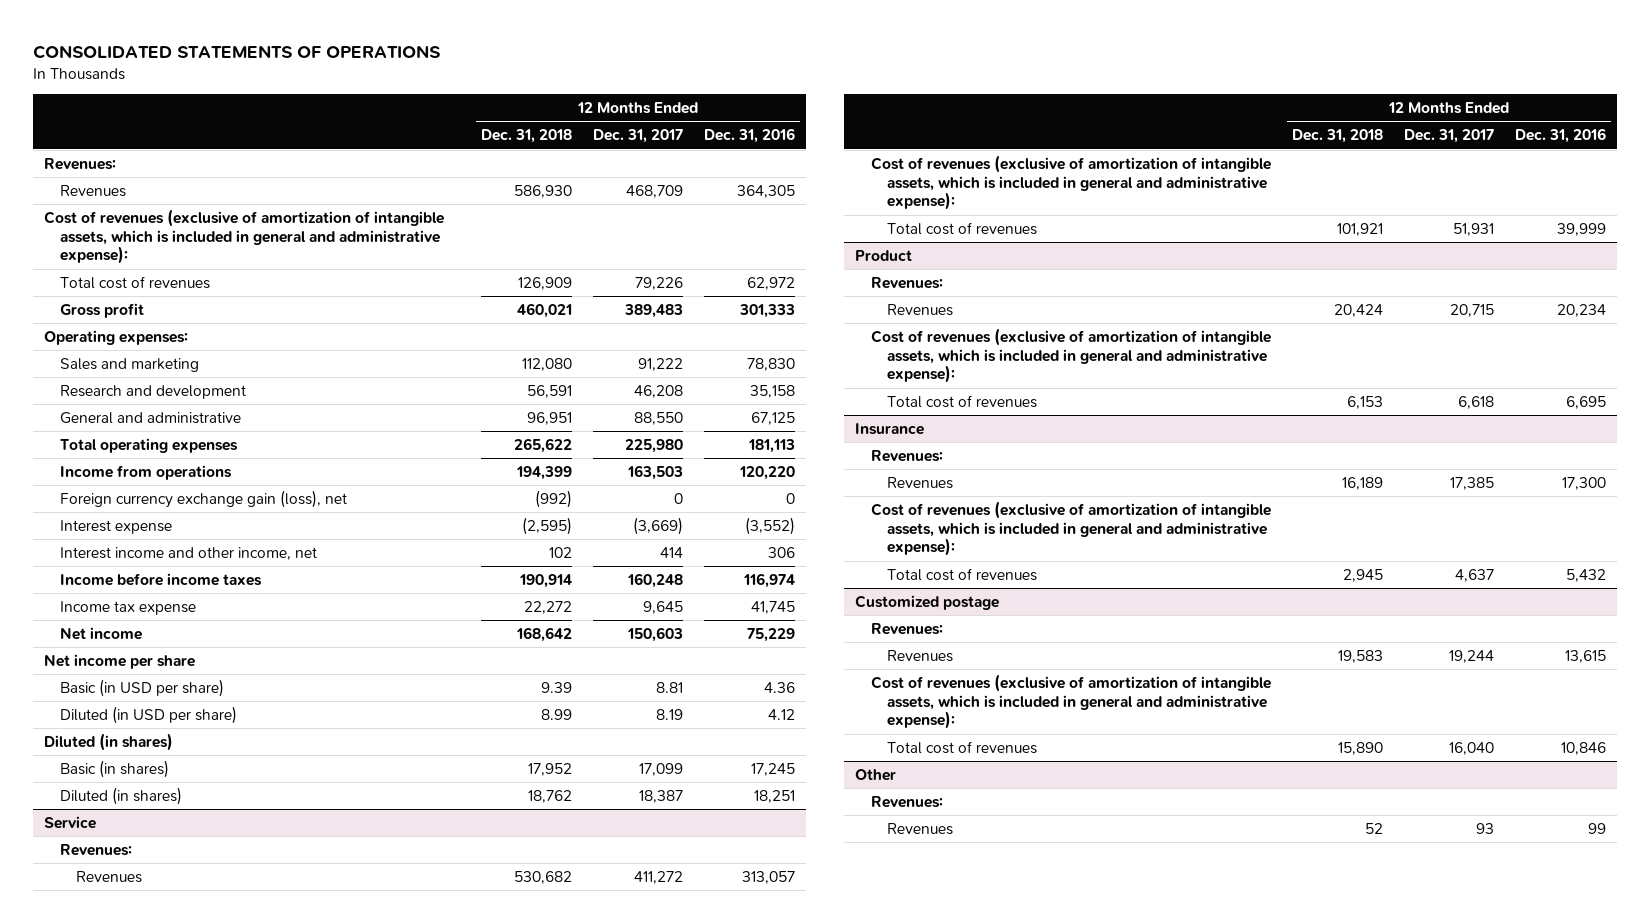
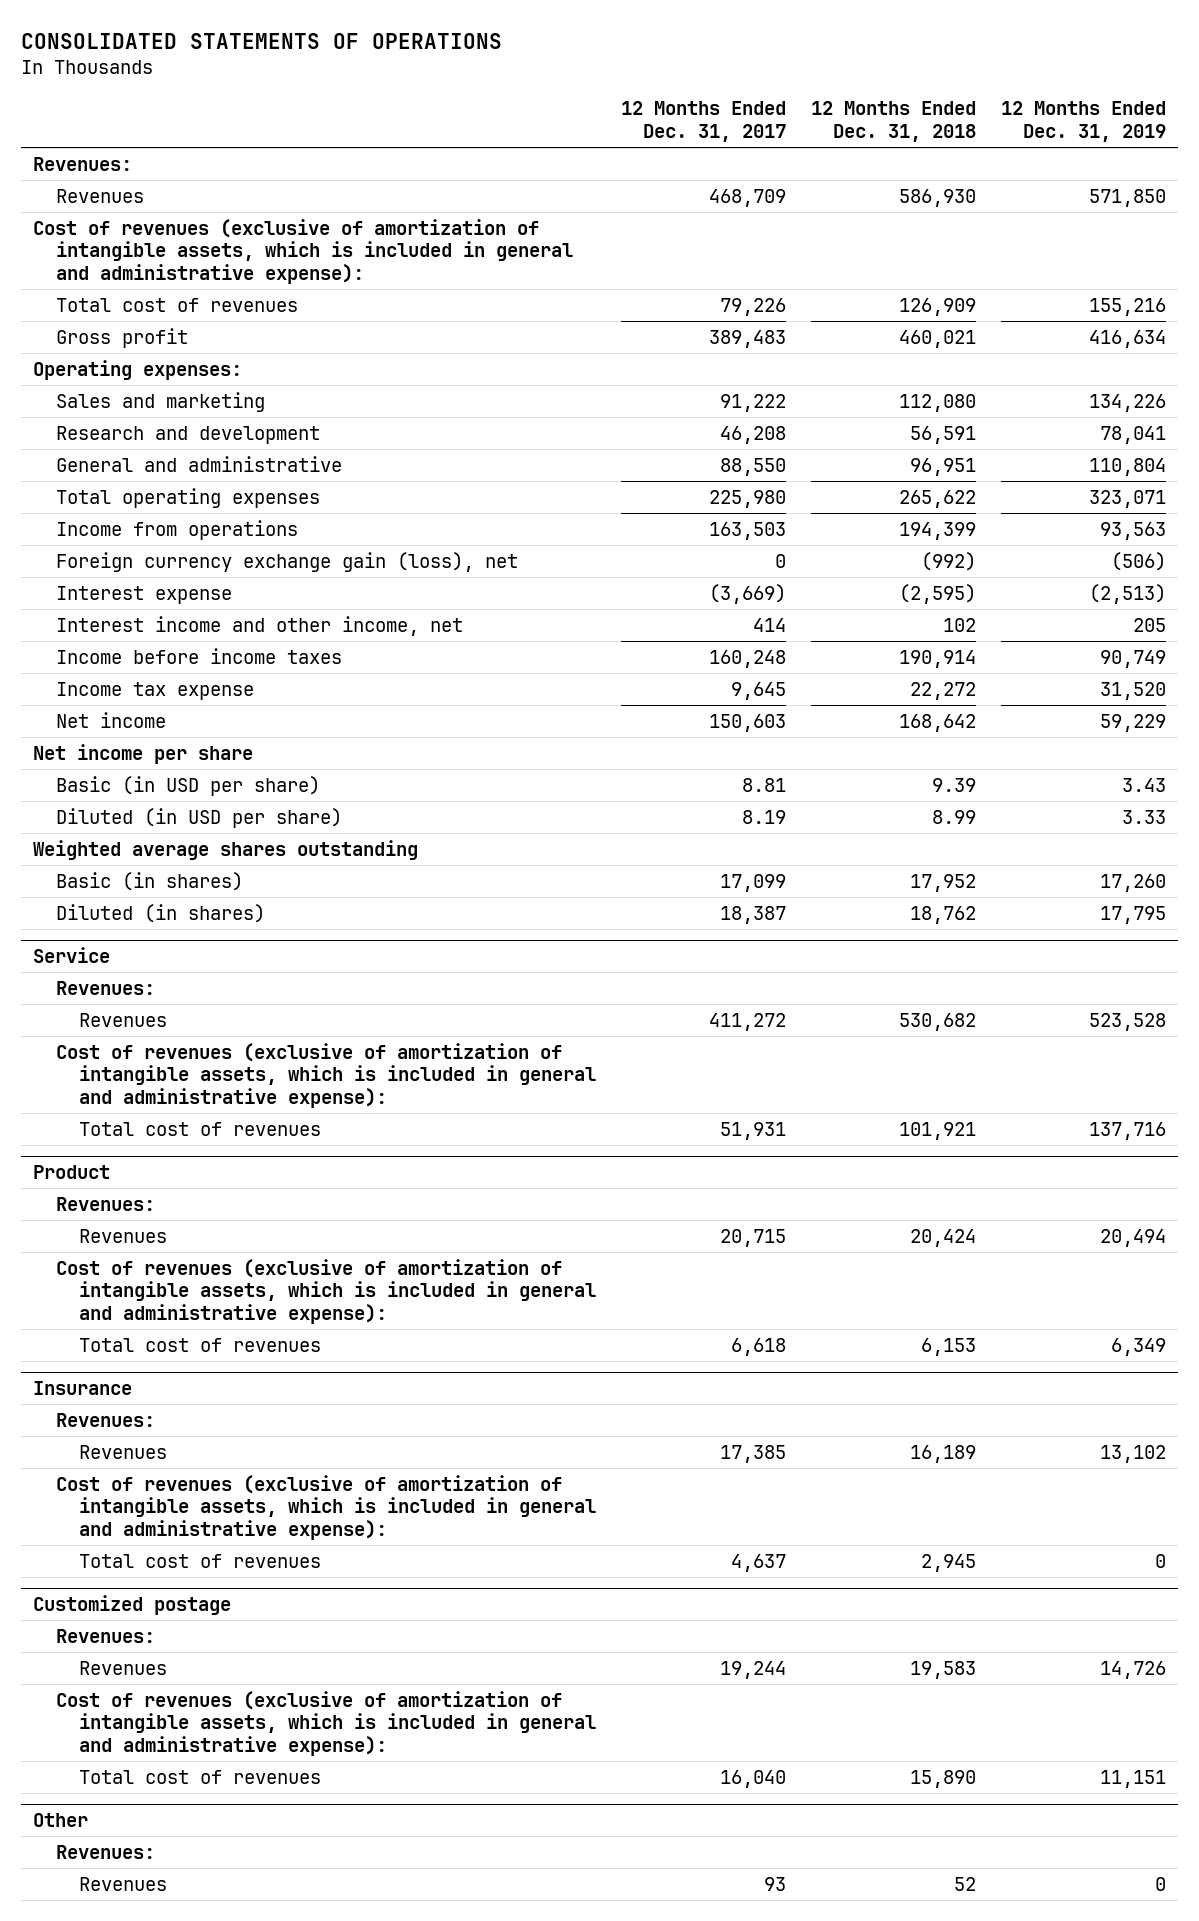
[704,128,796,144] Dec. 31, 2016 -> none
none -> [1000,101,1166,142] 12 Months Ended Dec. 31, 2019
[43,732,173,751] Diluted (in shares) -> [33,839,419,860] Weighted average shares outstanding

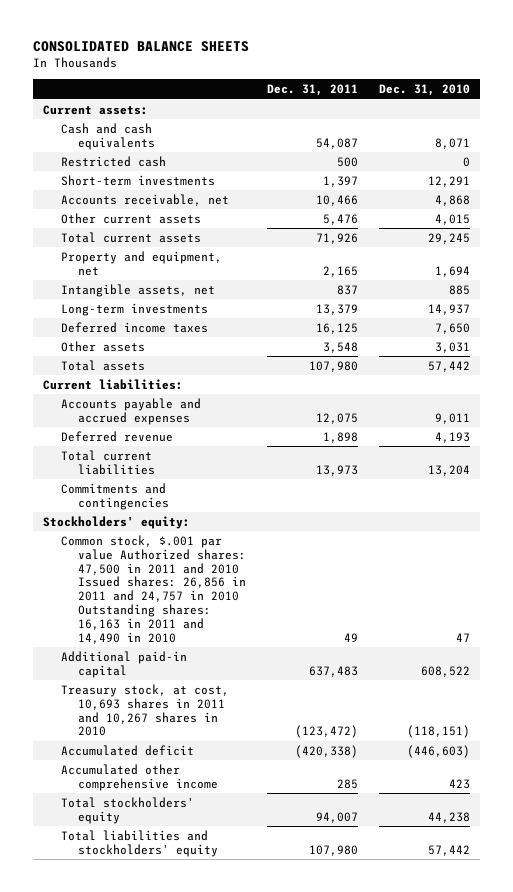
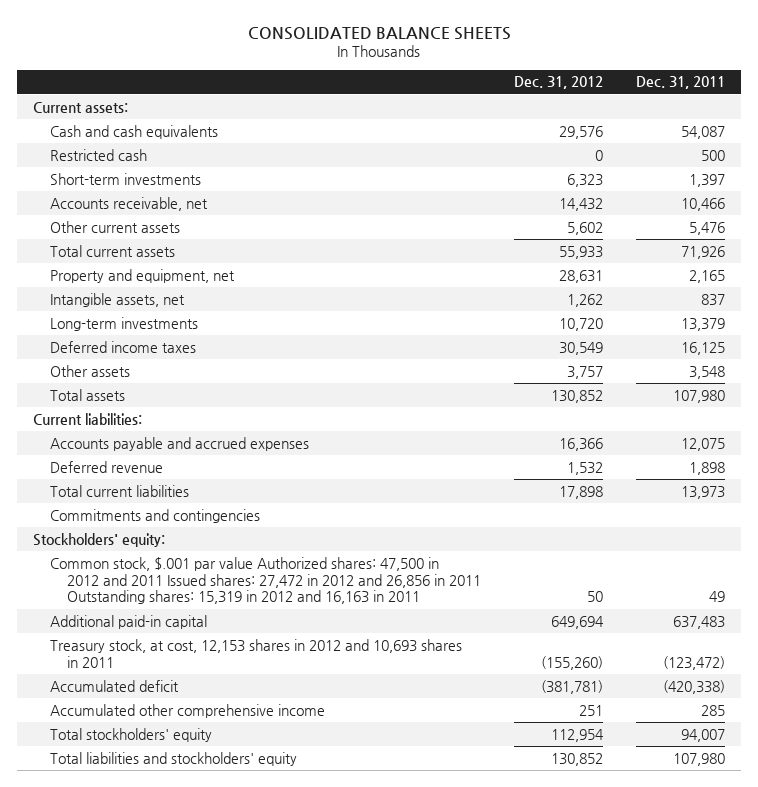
[378,84,470,97] Dec. 31, 2010 -> none
none -> [514,76,604,90] Dec. 31, 2012
[60,534,246,644] Common stock, $.001 par value Authorized shares: 47,500 in 2011 and 2010 Issued shares: 26,856 in 2011 and 24,757 in 2010 Outstanding shares: 16,163 in 2011 and 14,490 in 2010 -> [50,556,482,605] Common stock, $.001 par value Authorized shares: 47,500 in 2012 and 2011 Issued shares: 27,472 in 2012 and 26,856 in 2011 Outstanding shares: 15,319 in 2012 and 16,163 in 2011
[60,683,229,737] Treasury stock, at cost, 10,693 shares in 2011 and 10,267 shares in 2010 -> [50,638,463,668] Treasury stock, at cost, 12,153 shares in 2012 and 10,693 shares in 2011

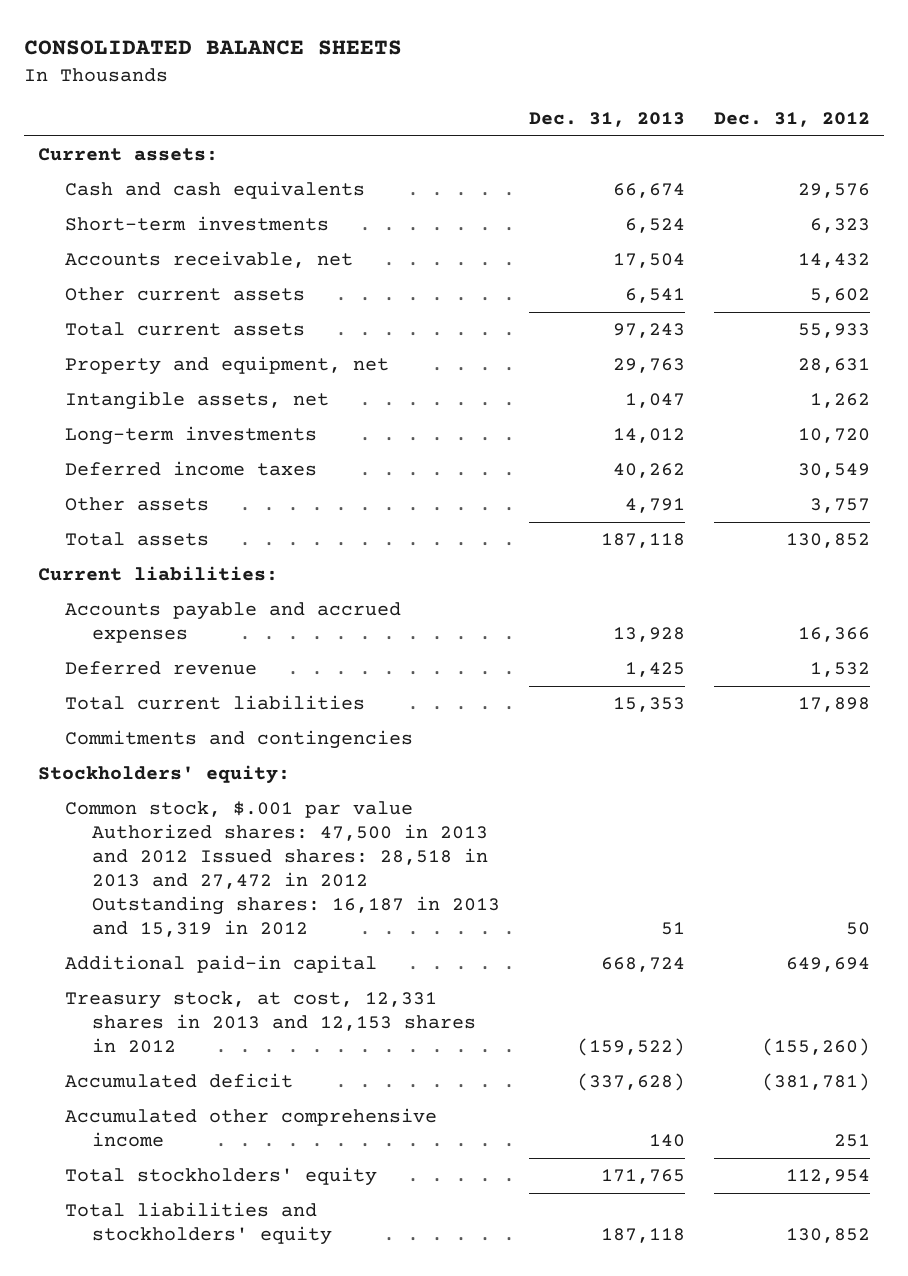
[635,76,725,90] Dec. 31, 2011 -> none
none -> [529,112,686,128] Dec. 31, 2013
[50,148,148,161] Restricted cash -> none
[50,556,482,605] Common stock, $.001 par value Authorized shares: 47,500 in 2012 and 2011 Issued shares: 27,472 in 2012 and 26,856 in 2011 Outstanding shares: 15,319 in 2012 and 16,163 in 2011 -> [65,801,501,938] Common stock, $.001 par value Authorized shares: 47,500 in 2013 and 2012 Issued shares: 28,518 in 2013 and 27,472 in 2012 Outstanding shares: 16,187 in 2013 and 15,319 in 2012
[50,638,463,668] Treasury stock, at cost, 12,153 shares in 2012 and 10,693 shares in 2011 -> [65,991,477,1054] Treasury stock, at cost, 12,331 shares in 2013 and 12,153 shares in 2012

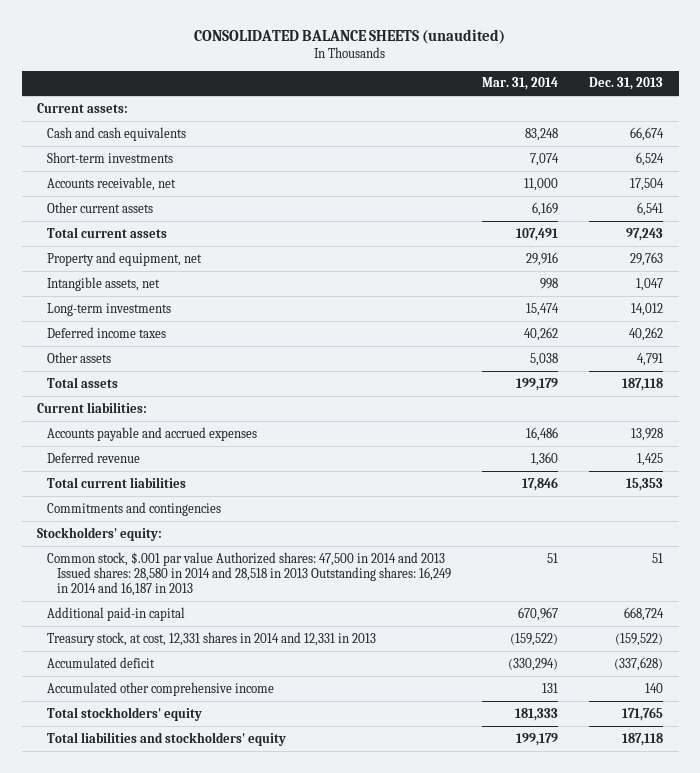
[23,40,402,56] CONSOLIDATED BALANCE SHEETS -> [194,29,506,45] CONSOLIDATED BALANCE SHEETS (unaudited)
[713,112,870,128] Dec. 31, 2012 -> none
none -> [482,77,559,91] Mar. 31, 2014
[65,801,501,938] Common stock, $.001 par value Authorized shares: 47,500 in 2013 and 2012 Issued shares: 28,518 in 2013 and 27,472 in 2012 Outstanding shares: 16,187 in 2013 and 15,319 in 2012 -> [47,551,452,596] Common stock, $.001 par value Authorized shares: 47,500 in 2014 and 2013 Issued shares: 28,580 in 2014 and 28,518 in 2013 Outstanding shares: 16,249 in 2014 and 16,187 in 2013
[65,991,477,1054] Treasury stock, at cost, 12,331 shares in 2013 and 12,153 shares in 2012 -> [47,631,377,646] Treasury stock, at cost, 12,331 shares in 2014 and 12,331 in 2013

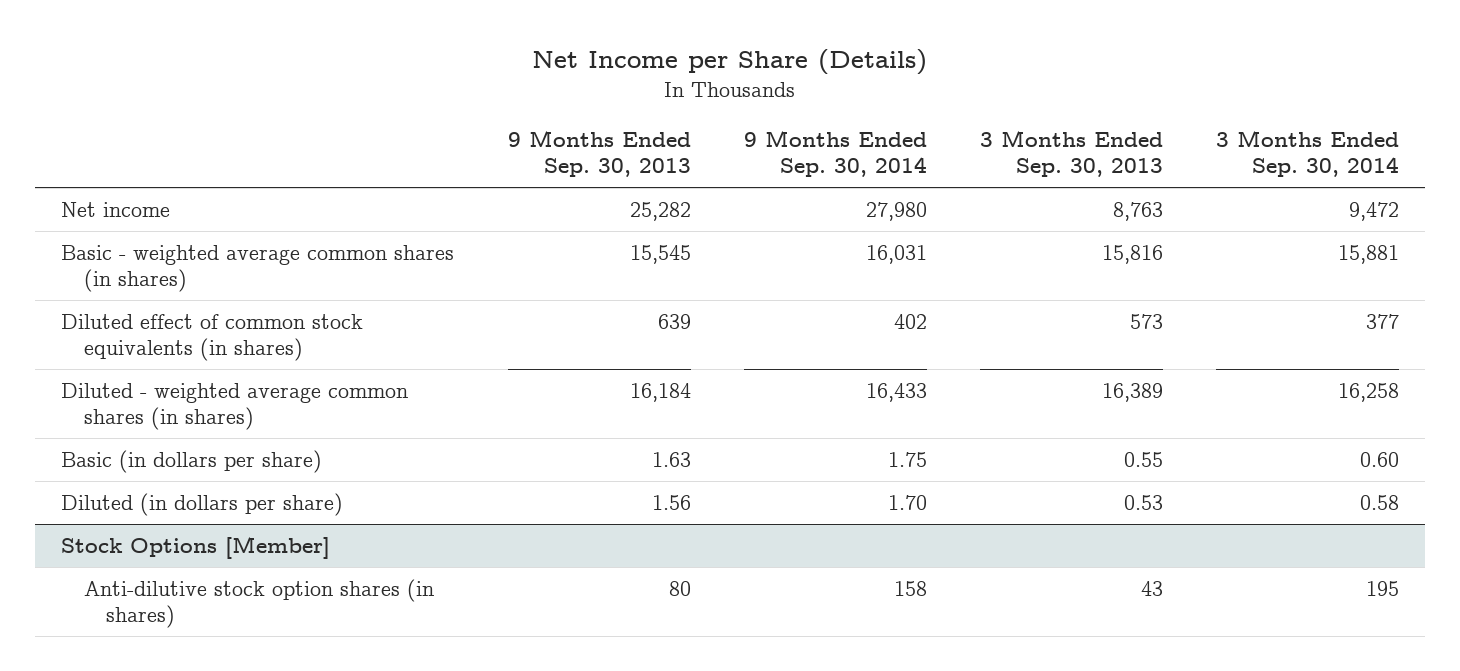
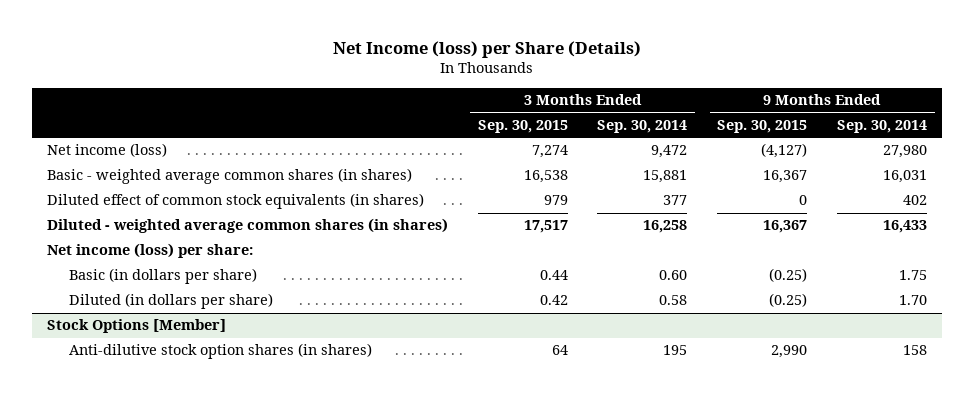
[532,48,928,75] Net Income per Share (Details) -> [332,40,641,58] Net Income (loss) per Share (Details)
[507,129,691,178] 9 Months Ended Sep. 30, 2013 -> none
[979,129,1163,178] 3 Months Ended Sep. 30, 2013 -> none
none -> [477,119,568,133] Sep. 30, 2015
none -> [717,119,808,133] Sep. 30, 2015
[61,201,171,217] Net income -> [46,143,167,158] Net income (loss)
none -> [46,243,253,259] Net income (loss) per share:

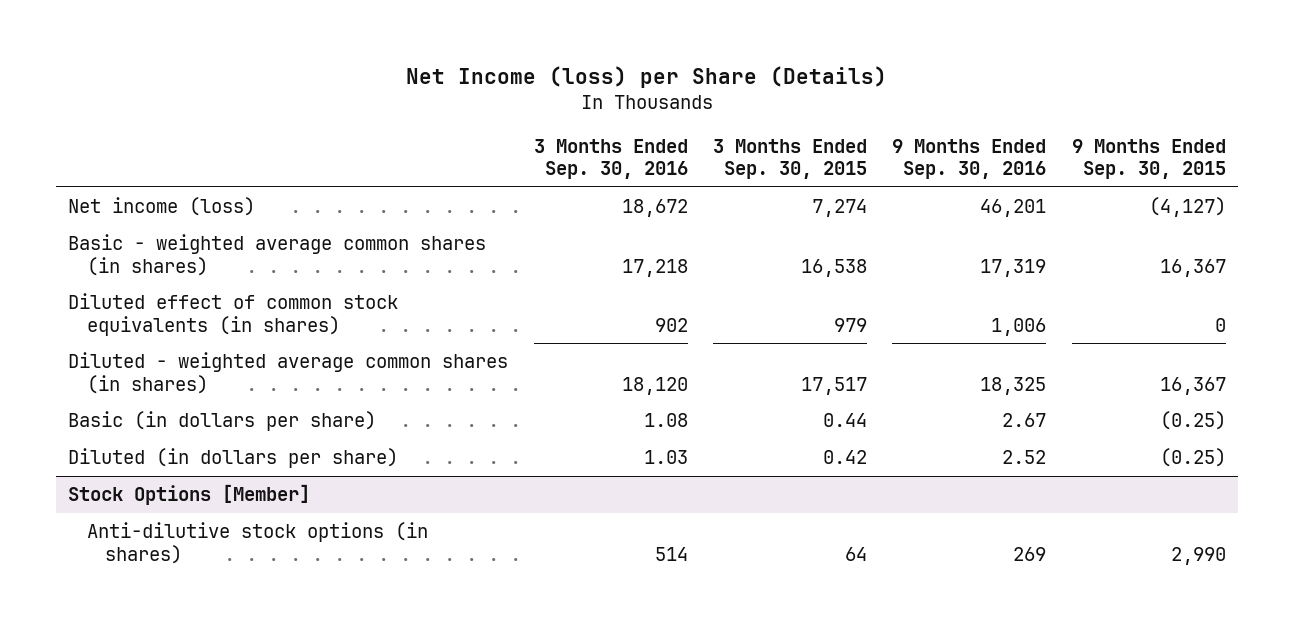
[597,119,688,133] Sep. 30, 2014 -> none
[837,119,928,133] Sep. 30, 2014 -> none
none -> [533,138,688,180] 3 Months Ended Sep. 30, 2016
none -> [892,138,1047,180] 9 Months Ended Sep. 30, 2016
[46,243,253,259] Net income (loss) per share: -> none
[68,343,372,360] Anti-dilutive stock option shares (in shares) -> [86,522,428,564] Anti-dilutive stock options (in shares)

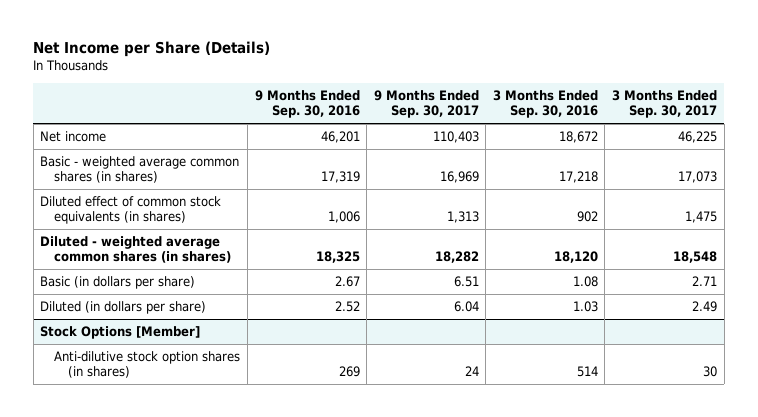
[405,66,887,89] Net Income (loss) per Share (Details) -> [33,41,271,58] Net Income per Share (Details)
[712,138,867,180] 3 Months Ended Sep. 30, 2015 -> none
[1071,138,1226,180] 9 Months Ended Sep. 30, 2015 -> none
none -> [373,90,479,119] 9 Months Ended Sep. 30, 2017
none -> [612,90,718,119] 3 Months Ended Sep. 30, 2017
[68,197,256,217] Net income (loss) -> [40,131,107,143] Net income
[86,522,428,564] Anti-dilutive stock options (in shares) -> [54,351,241,379] Anti-dilutive stock option shares (in shares)

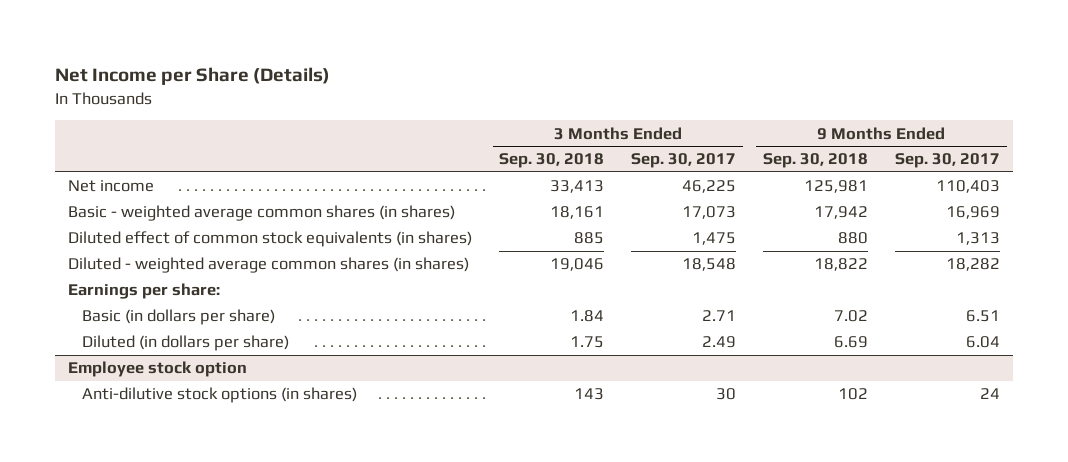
[254,90,360,119] 9 Months Ended Sep. 30, 2016 -> none
[492,90,598,119] 3 Months Ended Sep. 30, 2016 -> none
none -> [499,153,605,169] Sep. 30, 2018
none -> [762,153,868,169] Sep. 30, 2018
none -> [68,283,221,300] Earnings per share:
[40,326,201,340] Stock Options [Member] -> [68,361,248,378] Employee stock option
[54,351,241,379] Anti-dilutive stock option shares (in shares) -> [81,387,357,404] Anti-dilutive stock options (in shares)

